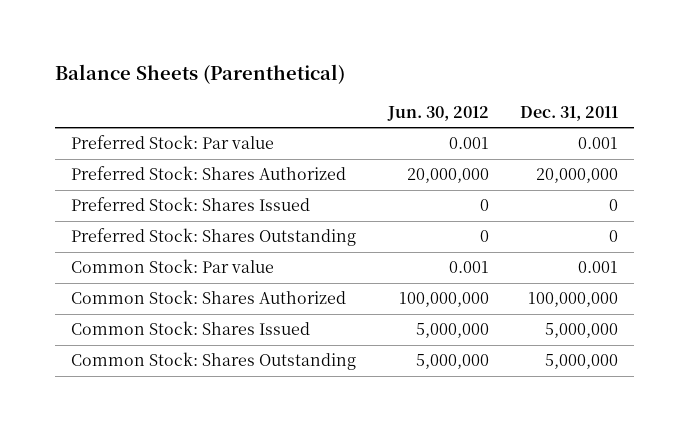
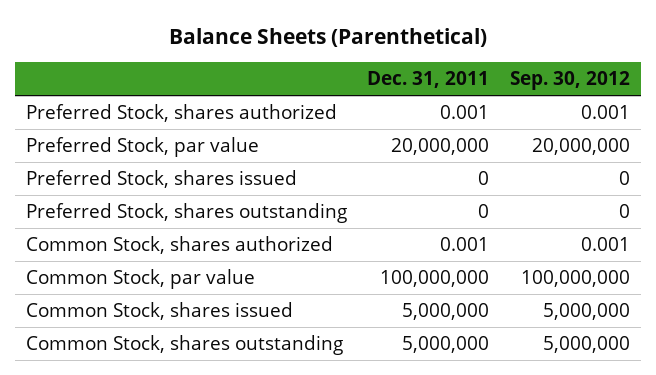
[386,105,489,121] Jun. 30, 2012 -> none
none -> [510,71,631,91] Sep. 30, 2012
[71,135,275,150] Preferred Stock: Par value -> [25,104,337,123] Preferred Stock, shares authorized
[71,166,347,181] Preferred Stock: Shares Authorized -> [25,137,259,158] Preferred Stock, par value
[71,197,311,212] Preferred Stock: Shares Issued -> [25,170,297,189] Preferred Stock, shares issued
[71,228,357,247] Preferred Stock: Shares Outstanding -> [25,203,347,224] Preferred Stock, shares outstanding
[71,259,275,274] Common Stock: Par value -> [25,236,333,255] Common Stock, shares authorized
[71,290,347,305] Common Stock: Shares Authorized -> [25,269,255,290] Common Stock, par value
[71,321,311,336] Common Stock: Shares Issued -> [25,302,293,321] Common Stock, shares issued
[71,352,357,371] Common Stock: Shares Outstanding -> [25,335,343,356] Common Stock, shares outstanding

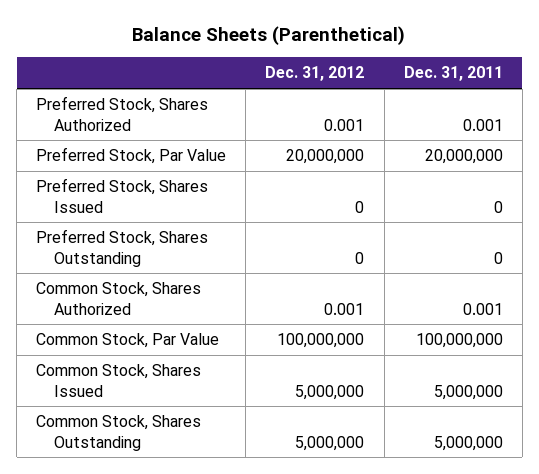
[510,71,631,91] Sep. 30, 2012 -> none
none -> [265,66,365,82] Dec. 31, 2012
[25,104,337,123] Preferred Stock, shares authorized -> [36,96,209,131] Preferred Stock, Shares Authorized
[25,137,259,158] Preferred Stock, par value -> [36,147,227,165] Preferred Stock, Par Value
[25,170,297,189] Preferred Stock, shares issued -> [36,178,209,213] Preferred Stock, Shares Issued
[25,203,347,224] Preferred Stock, shares outstanding -> [36,229,209,267] Preferred Stock, Shares Outstanding
[25,236,333,255] Common Stock, shares authorized -> [36,282,202,315] Common Stock, Shares Authorized
[25,269,255,290] Common Stock, par value -> [36,333,220,349] Common Stock, Par Value
[25,302,293,321] Common Stock, shares issued -> [36,364,202,397] Common Stock, Shares Issued
[25,335,343,356] Common Stock, shares outstanding -> [36,415,202,451] Common Stock, Shares Outstanding

